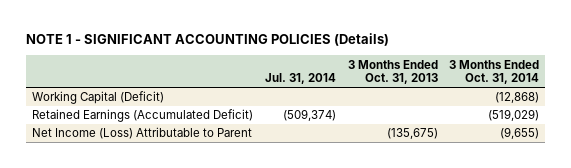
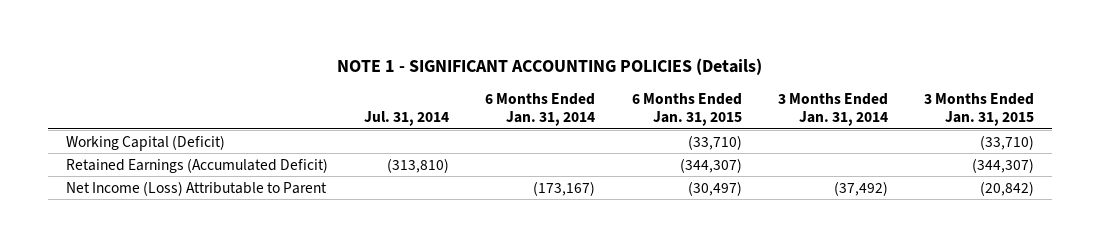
[347,59,438,85] 3 Months Ended Oct. 31, 2013 -> none
[449,59,540,85] 3 Months Ended Oct. 31, 2014 -> none
none -> [485,93,596,127] 6 Months Ended Jan. 31, 2014
none -> [631,93,742,127] 6 Months Ended Jan. 31, 2015
none -> [777,93,888,127] 3 Months Ended Jan. 31, 2014
none -> [924,93,1035,127] 3 Months Ended Jan. 31, 2015
[282,109,336,122] (509,374) -> [387,157,450,173] (313,810)

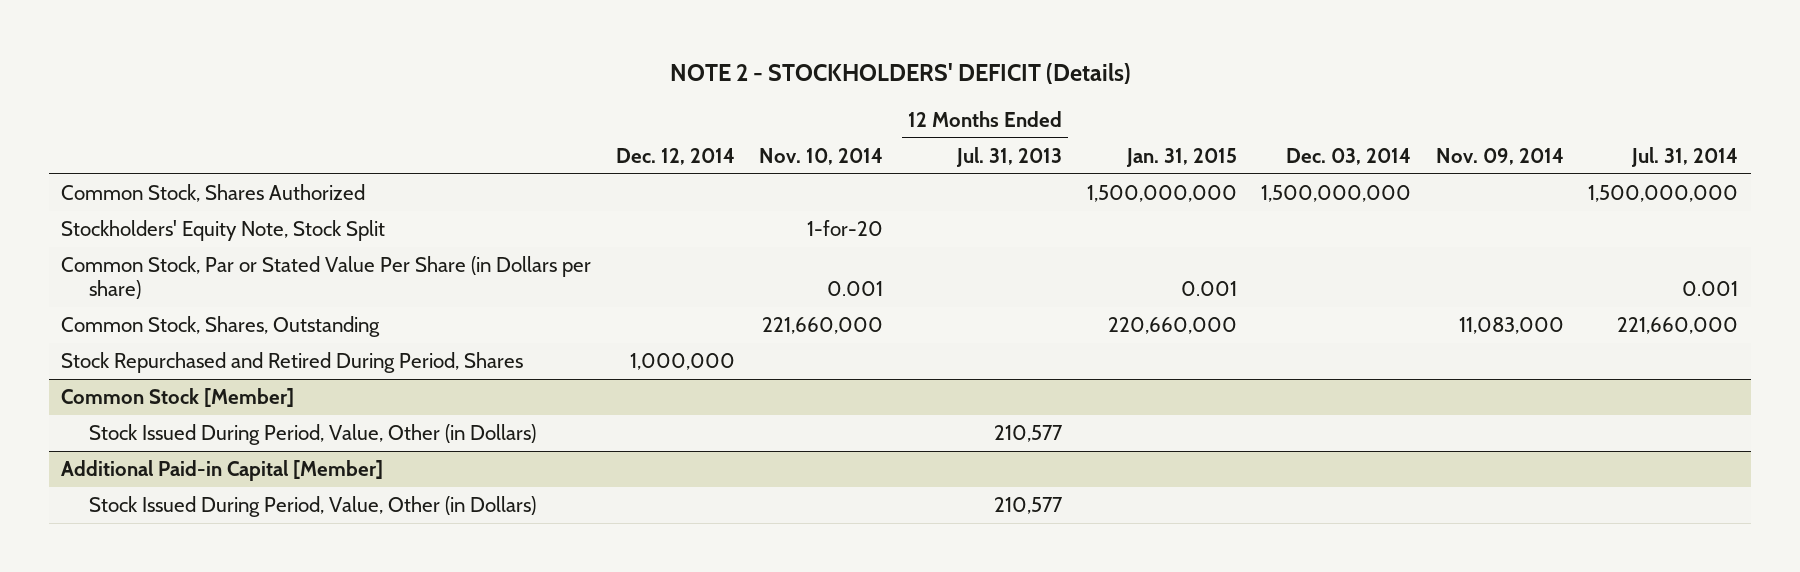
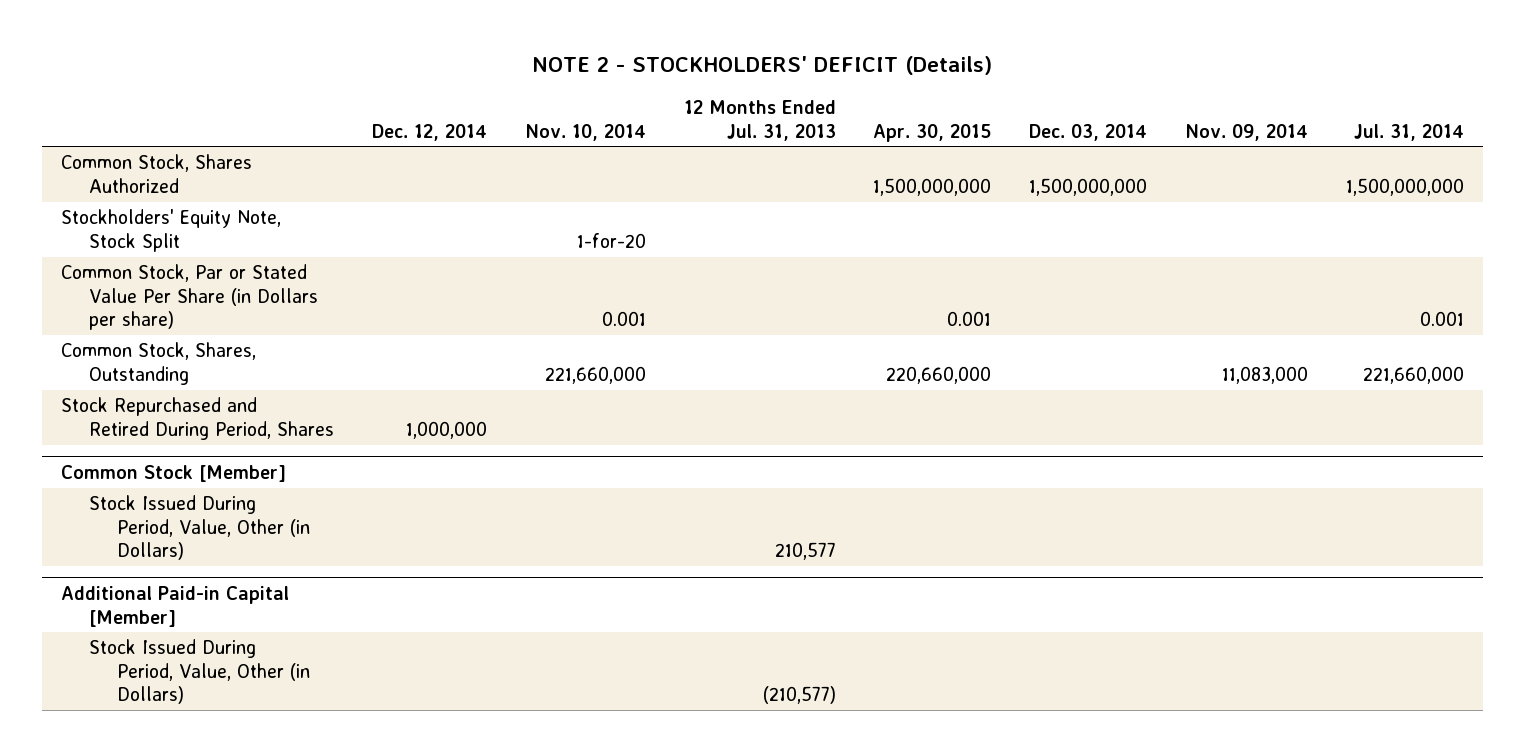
[1125,147,1237,167] Jan. 31, 2015 -> none
none -> [873,123,992,142] Apr. 30, 2015
[994,497,1064,515] 210,577 -> [762,686,836,705] (210,577)

